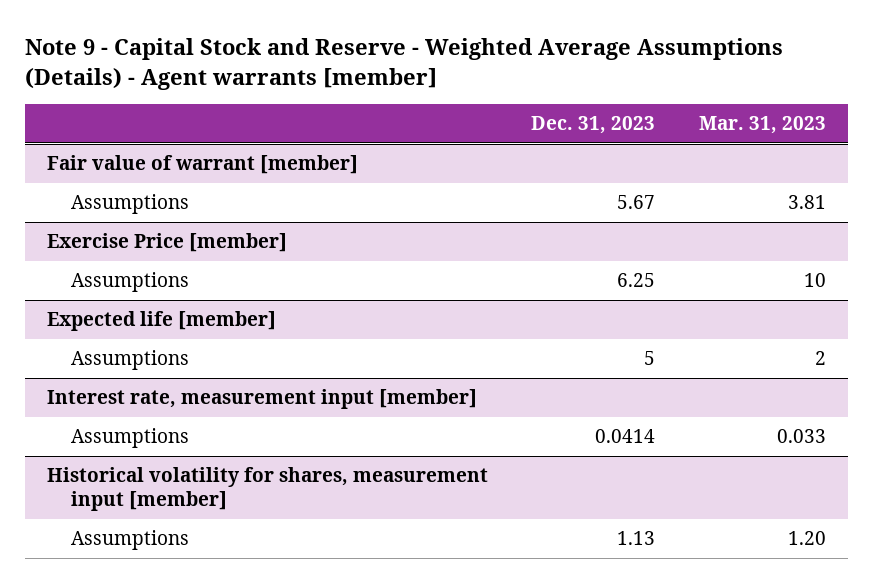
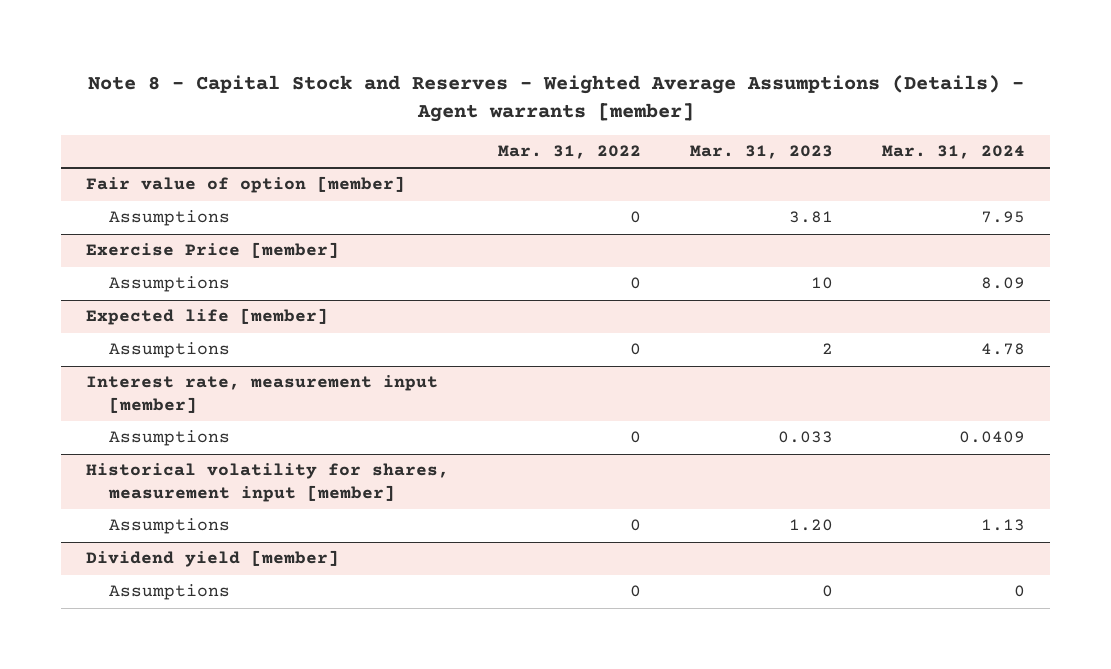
[25,38,784,90] Note 9 - Capital Stock and Reserve - Weighted Average Assumptions (Details) - Agent warrants [member] -> [87,74,1024,122] Note 8 - Capital Stock and Reserves - Weighted Average Assumptions (Details) - Agent warrants [member]
[531,116,656,135] Dec. 31, 2023 -> none
none -> [497,145,641,160] Mar. 31, 2022
none -> [882,145,1026,160] Mar. 31, 2024
[47,155,359,175] Fair value of warrant [member] -> [85,176,405,194] Fair value of option [member]
none -> [85,550,339,568] Dividend yield [member]
none -> [108,584,230,601] Assumptions

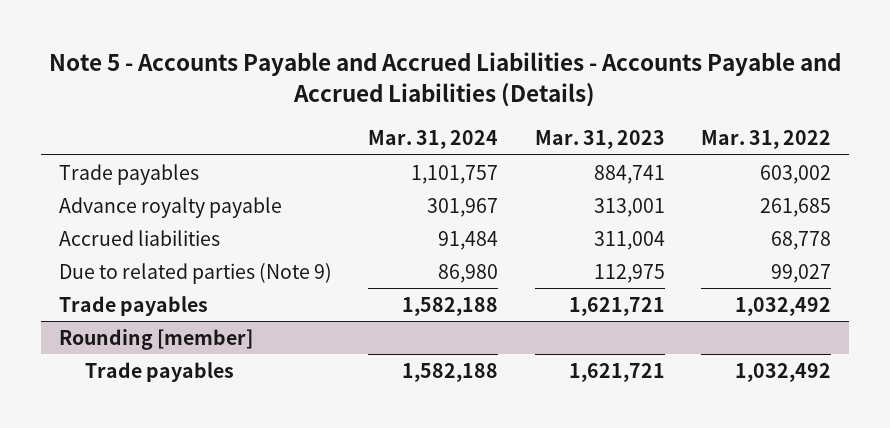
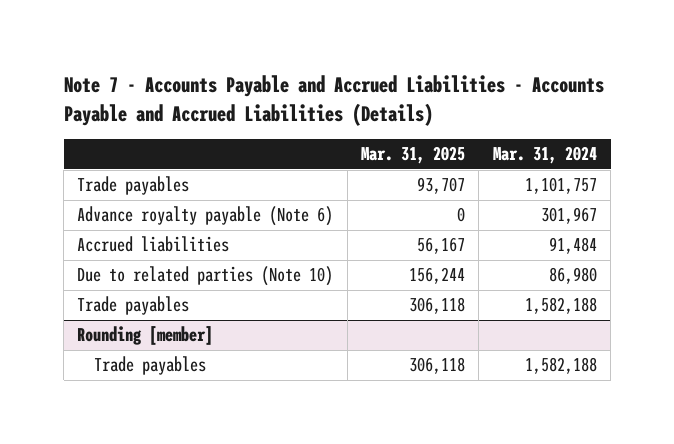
[49,52,842,107] Note 5 - Accounts Payable and Accrued Liabilities - Accounts Payable and Accrued Liabilities (Details) -> [63,75,604,126] Note 7 - Accounts Payable and Accrued Liabilities - Accounts Payable and Accrued Liabilities (Details)
[534,130,665,150] Mar. 31, 2023 -> none
[701,130,832,150] Mar. 31, 2022 -> none
none -> [361,146,466,165] Mar. 31, 2025
[58,196,282,218] Advance royalty payable -> [77,206,334,227] Advance royalty payable (Note 6)
[58,262,332,284] Due to related parties (Note 9) -> [77,266,334,287] Due to related parties (Note 10)

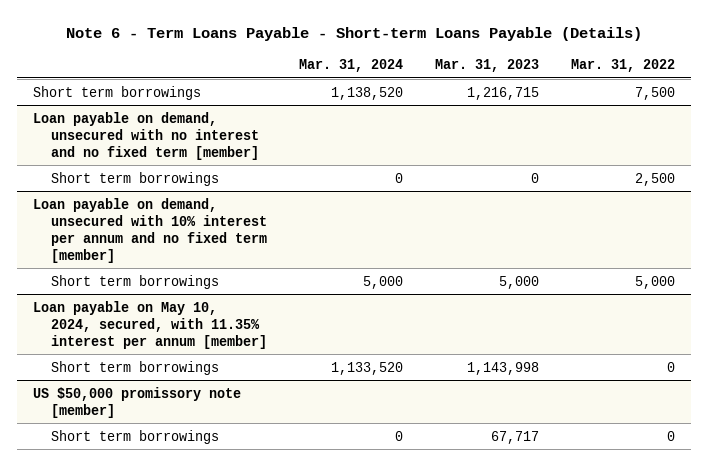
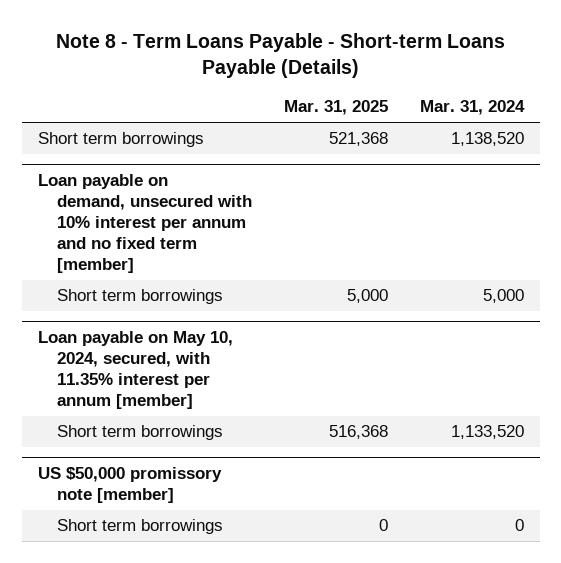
[65,26,642,41] Note 6 - Term Loans Payable - Short-term Loans Payable (Details) -> [55,32,505,78] Note 8 - Term Loans Payable - Short-term Loans Payable (Details)
[434,58,539,72] Mar. 31, 2023 -> none
[570,58,675,72] Mar. 31, 2022 -> none
none -> [283,100,388,116] Mar. 31, 2025
[32,111,259,160] Loan payable on demand, unsecured with no interest and no fixed term [member] -> none
[50,171,219,186] Short term borrowings -> none

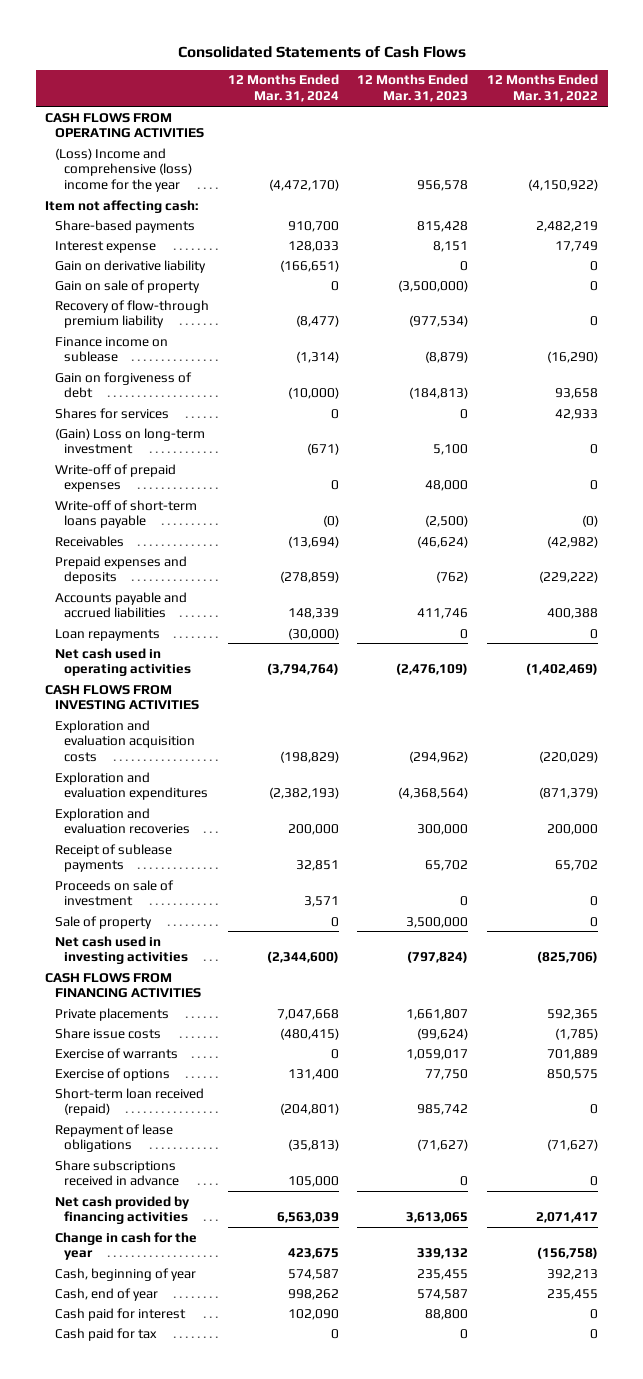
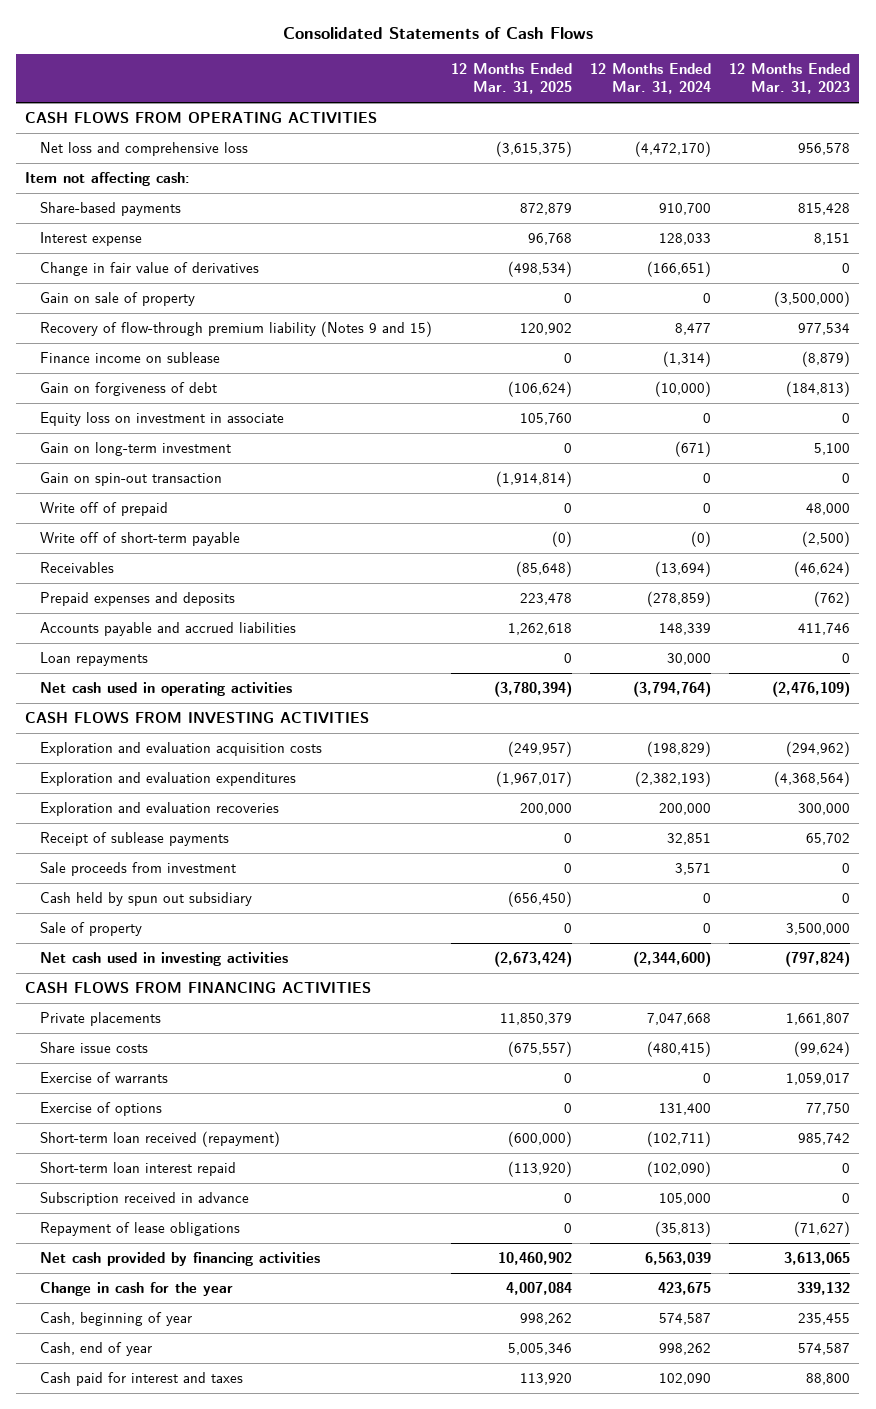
[487,74,599,103] 12 Months Ended Mar. 31, 2022 -> none
none -> [450,62,572,95] 12 Months Ended Mar. 31, 2025
[54,147,193,193] (Loss) Income and comprehensive (loss) income for the year -> [40,142,249,157] Net loss and comprehensive loss
[54,259,206,273] Gain on derivative liability -> [40,262,260,277] Change in fair value of derivatives
[54,299,209,329] Recovery of flow-through premium liability -> [40,321,433,338] Recovery of flow-through premium liability (Notes 9 and 15)
[295,315,339,328] (8,477) -> [674,323,711,336] 8,477
[409,315,469,328] (977,534) -> [798,323,851,336] 977,534
[54,407,169,419] Shares for services -> none
none -> [40,412,285,427] Equity loss on investment in associate
[54,427,205,455] (Gain) Loss on long-term investment -> [40,442,232,457] Gain on long-term investment
none -> [40,472,223,487] Gain on spin-out transaction
[54,463,176,493] Write-off of prepaid expenses -> [40,502,169,517] Write off of prepaid
[54,499,197,529] Write-off of short-term loans payable -> [40,532,241,547] Write off of short-term payable
[287,627,339,640] (30,000) -> [666,653,711,666] 30,000
[54,879,174,907] Proceeds on sale of investment -> [40,862,237,877] Sale proceeds from investment
none -> [40,892,253,907] Cash held by spun out subsidiary
[54,1087,204,1117] Short-term loan received (repaid) -> [40,1131,281,1148] Short-term loan received (repayment)
[279,1103,339,1116] (204,801) -> [646,1131,711,1148] (102,711)
none -> [40,1162,237,1177] Short-term loan interest repaid
none -> [40,1192,250,1207] Subscription received in advance
[54,1159,180,1187] Share subscriptions received in advance -> none
[54,1327,157,1341] Cash paid for tax -> none
[54,1307,186,1321] Cash paid for interest -> [40,1372,244,1387] Cash paid for interest and taxes

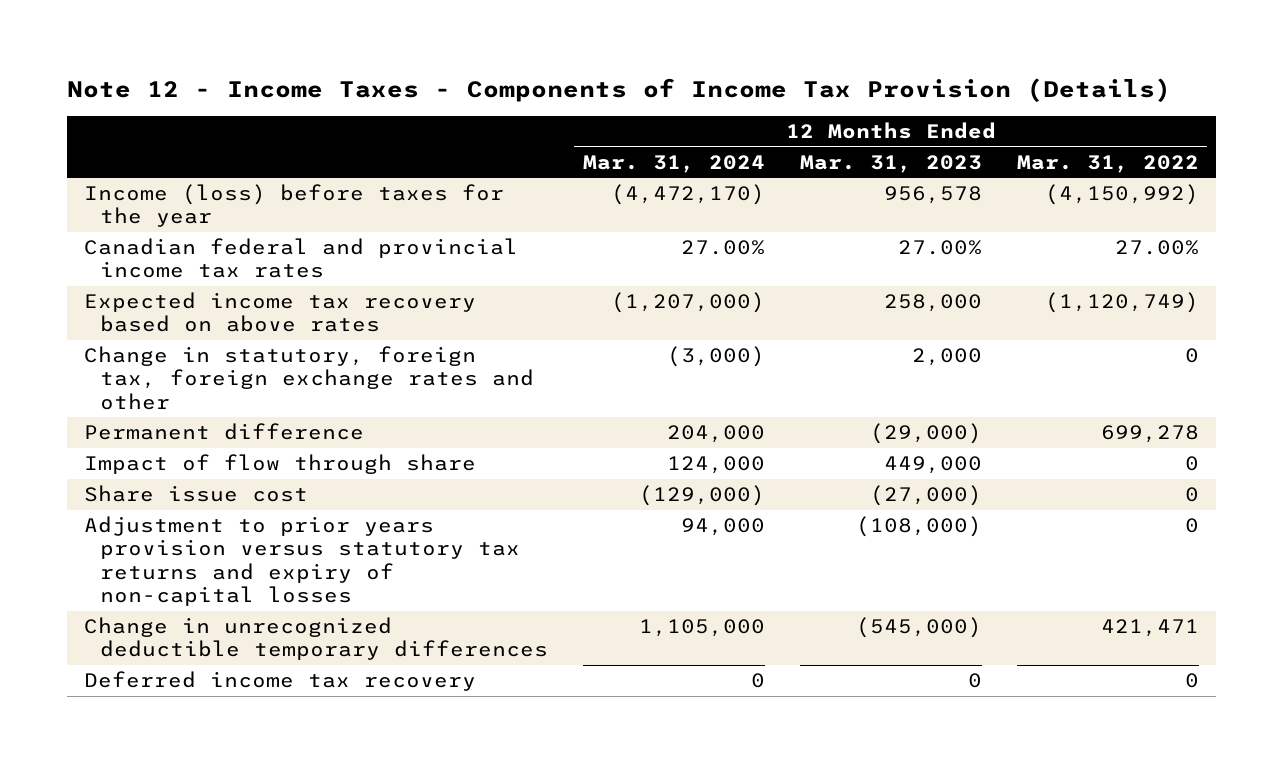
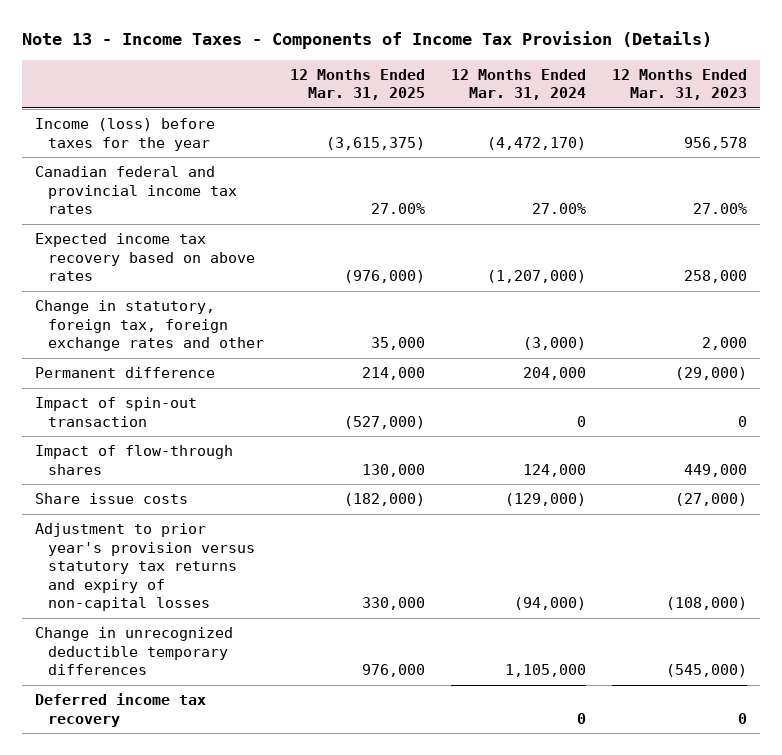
[66,77,1171,102] Note 12 - Income Taxes - Components of Income Tax Provision (Details) -> [22,31,713,50] Note 13 - Income Taxes - Components of Income Tax Provision (Details)
[1016,154,1199,173] Mar. 31, 2022 -> none
none -> [290,68,426,101] 12 Months Ended Mar. 31, 2025
none -> [35,397,198,427] Impact of spin-out transaction
[83,454,476,475] Impact of flow through share -> [35,445,234,475] Impact of flow-through shares
[83,485,308,503] Share issue cost -> [35,493,189,505] Share issue costs
[83,516,521,607] Adjustment to prior years provision versus statutory tax returns and expiry of non-capital losses -> [35,523,256,612] Adjustment to prior year's provision versus statutory tax returns and expiry of non-capital losses
[681,518,766,537] 94,000 -> [513,597,586,611] (94,000)

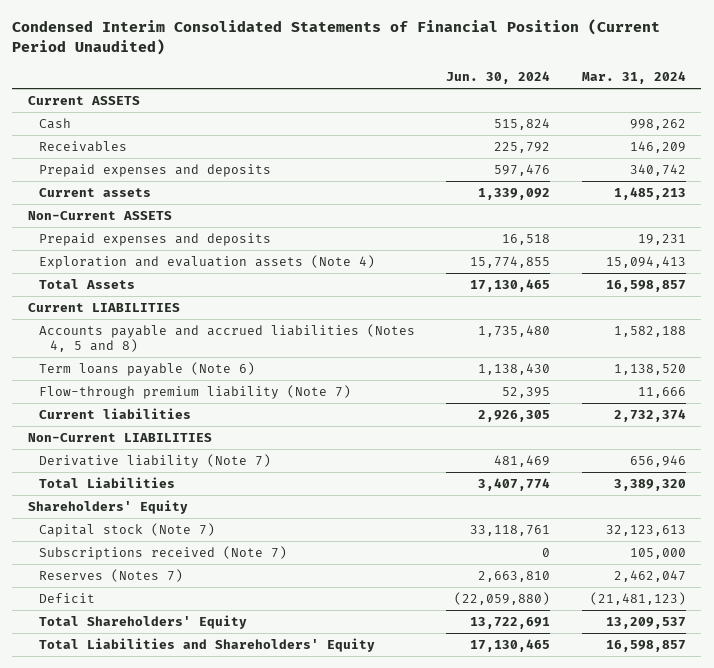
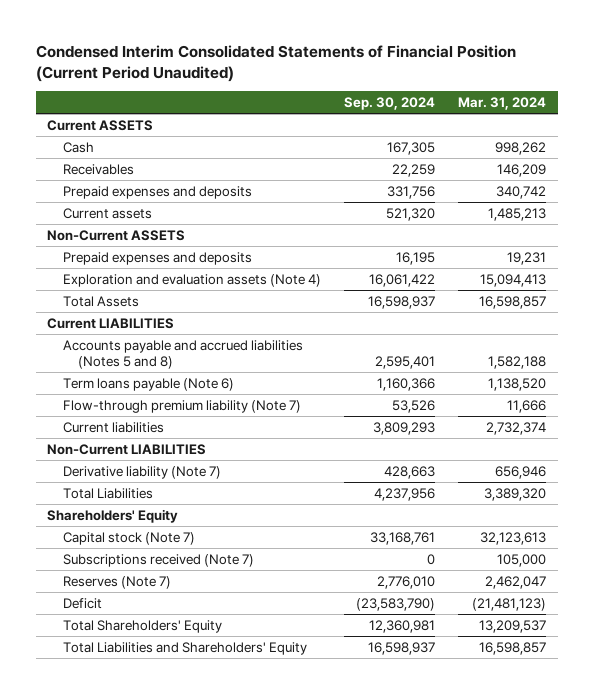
[446,70,551,84] Jun. 30, 2024 -> none
none -> [343,97,435,111] Sep. 30, 2024
[38,324,415,353] Accounts payable and accrued liabilities (Notes 4, 5 and 8) -> [62,339,303,370] Accounts payable and accrued liabilities (Notes 5 and 8)
[38,569,183,583] Reserves (Notes 7) -> [62,575,171,589] Reserves (Note 7)

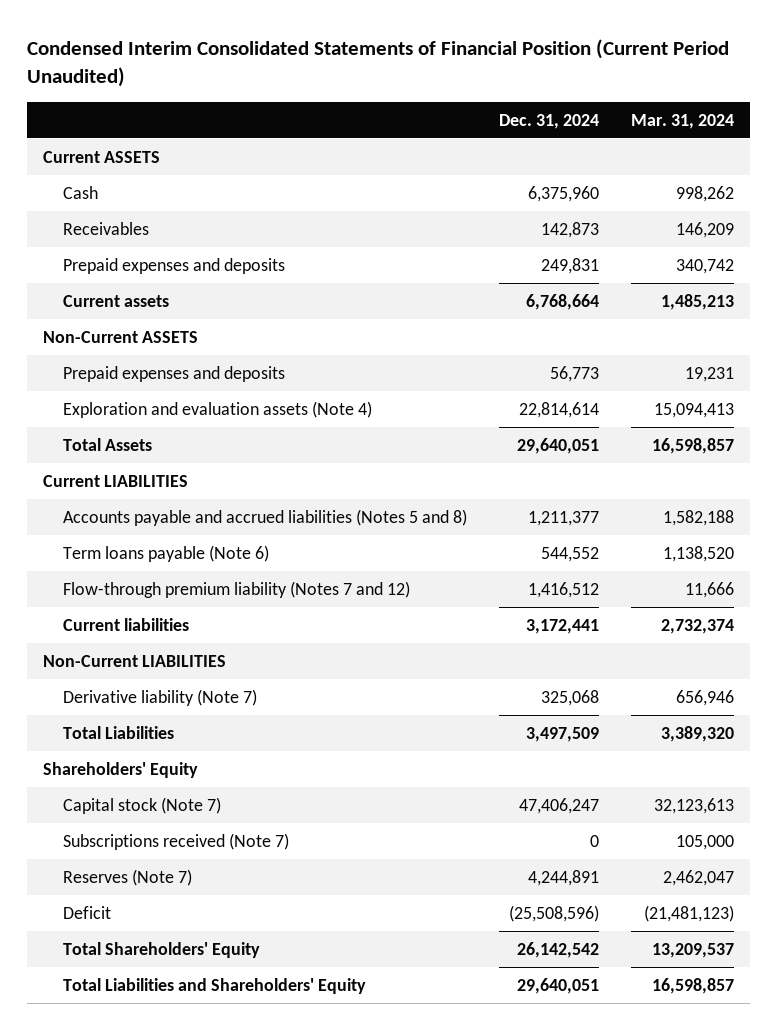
[343,97,435,111] Sep. 30, 2024 -> none
none -> [498,113,599,129] Dec. 31, 2024
[62,399,301,413] Flow-through premium liability (Note 7) -> [62,580,410,598] Flow-through premium liability (Notes 7 and 12)

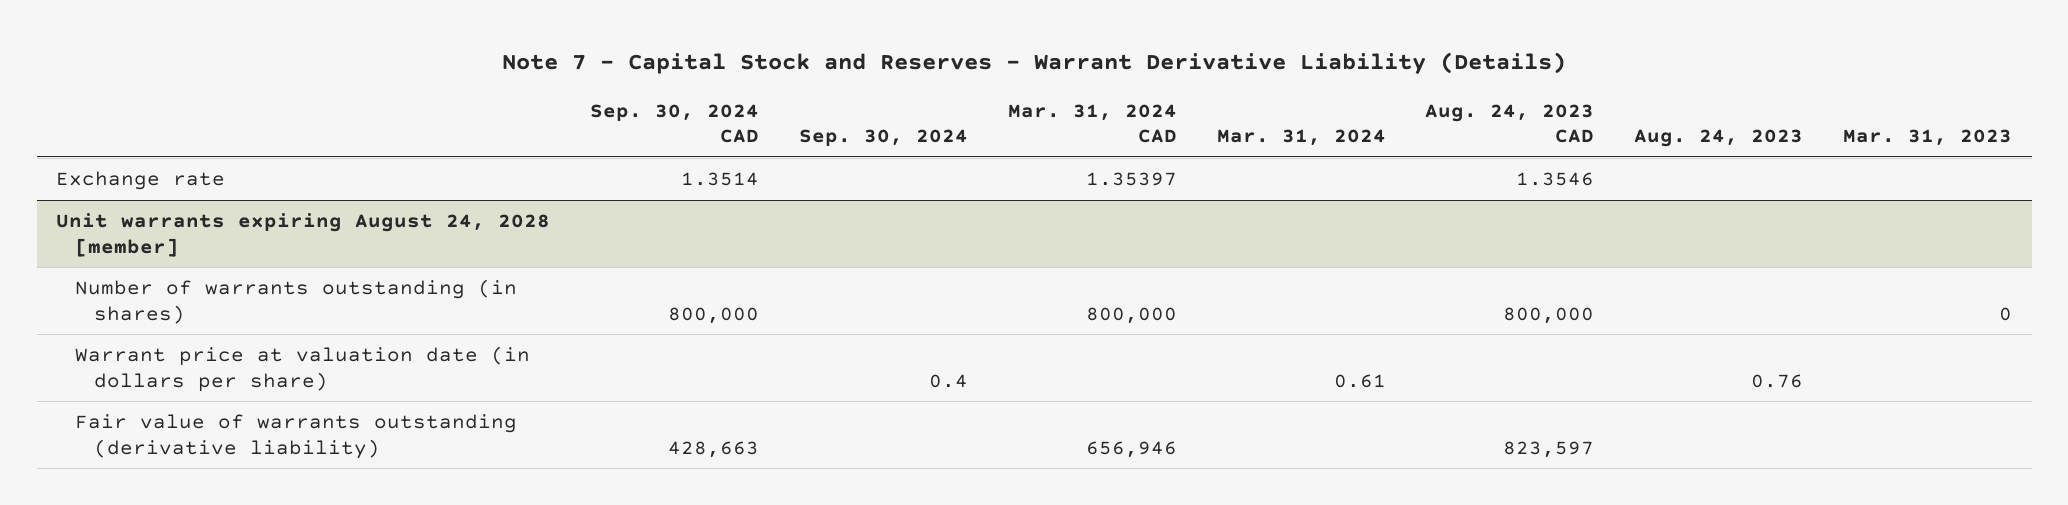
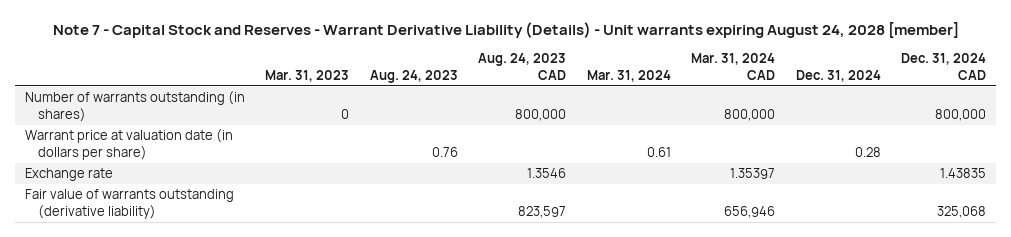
[502,51,1567,74] Note 7 - Capital Stock and Reserves - Warrant Derivative Liability (Details) -> [52,21,959,38] Note 7 - Capital Stock and Reserves - Warrant Derivative Liability (Details) - Unit warrants expiring August 24, 2028 [member]
[590,103,760,144] Sep. 30, 2024 CAD -> none
[798,129,968,147] Sep. 30, 2024 -> none
none -> [795,70,881,83] Dec. 31, 2024
none -> [901,53,987,81] Dec. 31, 2024 CAD
[56,213,551,257] Unit warrants expiring August 24, 2028 [member] -> none
[56,171,226,191] Exchange rate -> [24,168,113,182] Exchange rate

